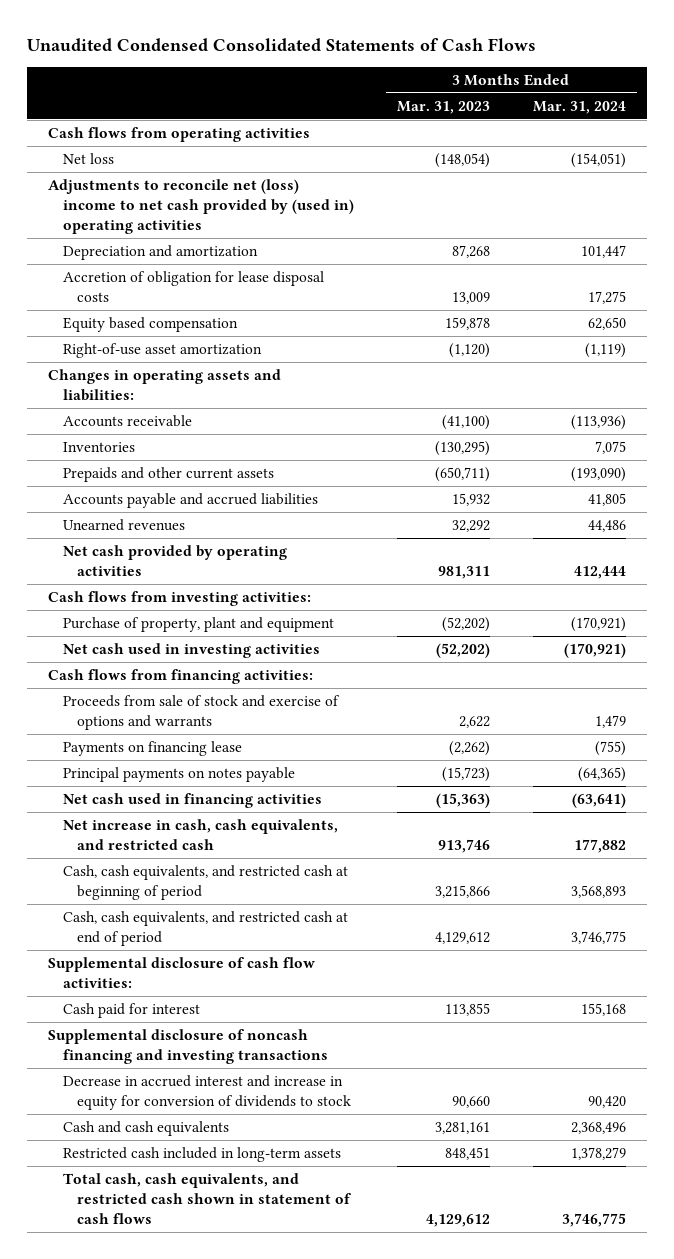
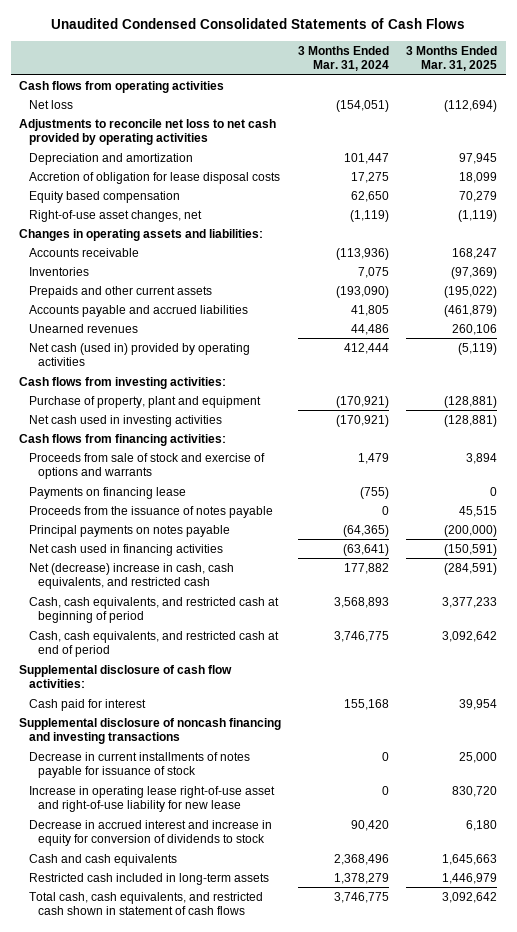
[396,100,490,114] Mar. 31, 2023 -> none
none -> [406,45,498,72] 3 Months Ended Mar. 31, 2025
[48,179,354,235] Adjustments to reconcile net (loss) income to net cash provided by (used in) operating activities -> [19,118,277,146] Adjustments to reconcile net loss to net cash provided by operating activities
[62,343,262,359] Right-of-use asset amortization -> [28,209,202,222] Right-of-use asset changes, net
[62,545,287,577] Net cash provided by operating activities -> [28,342,250,367] Net cash (used in) provided by operating activities
none -> [28,505,273,518] Proceeds from the issuance of notes payable
[62,819,338,851] Net increase in cash, cash equivalents, and restricted cash -> [28,562,234,590] Net (decrease) increase in cash, cash equivalents, and restricted cash
none -> [28,751,250,779] Decrease in current installments of notes payable for issuance of stock
none -> [28,785,275,813] Increase in operating lease right-of-use asset and right-of-use liability for new lease

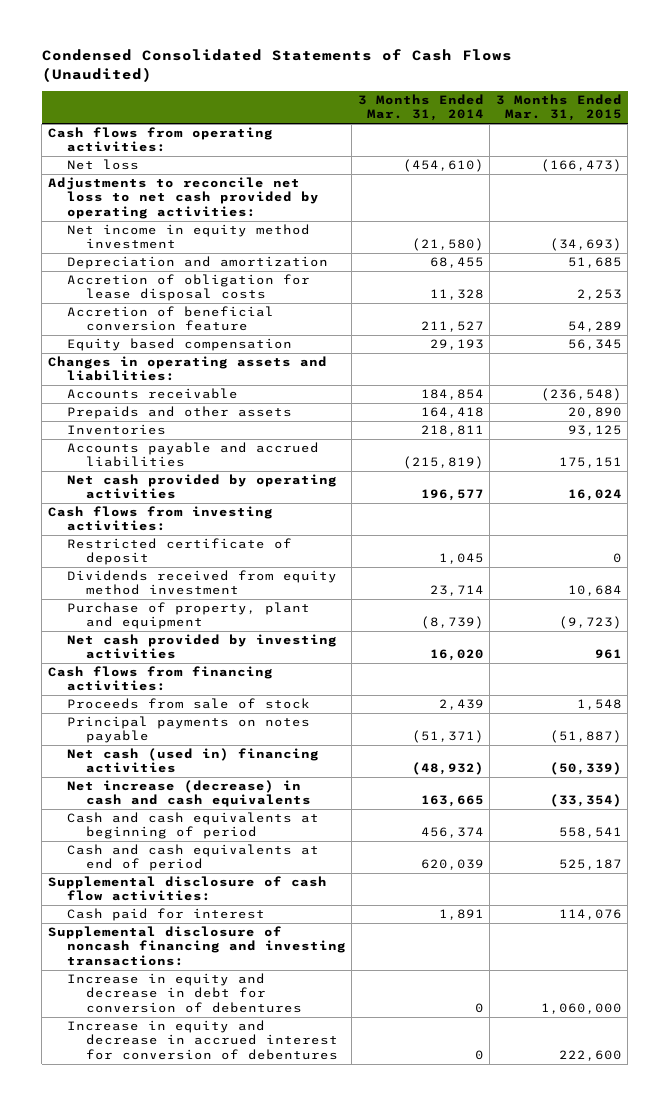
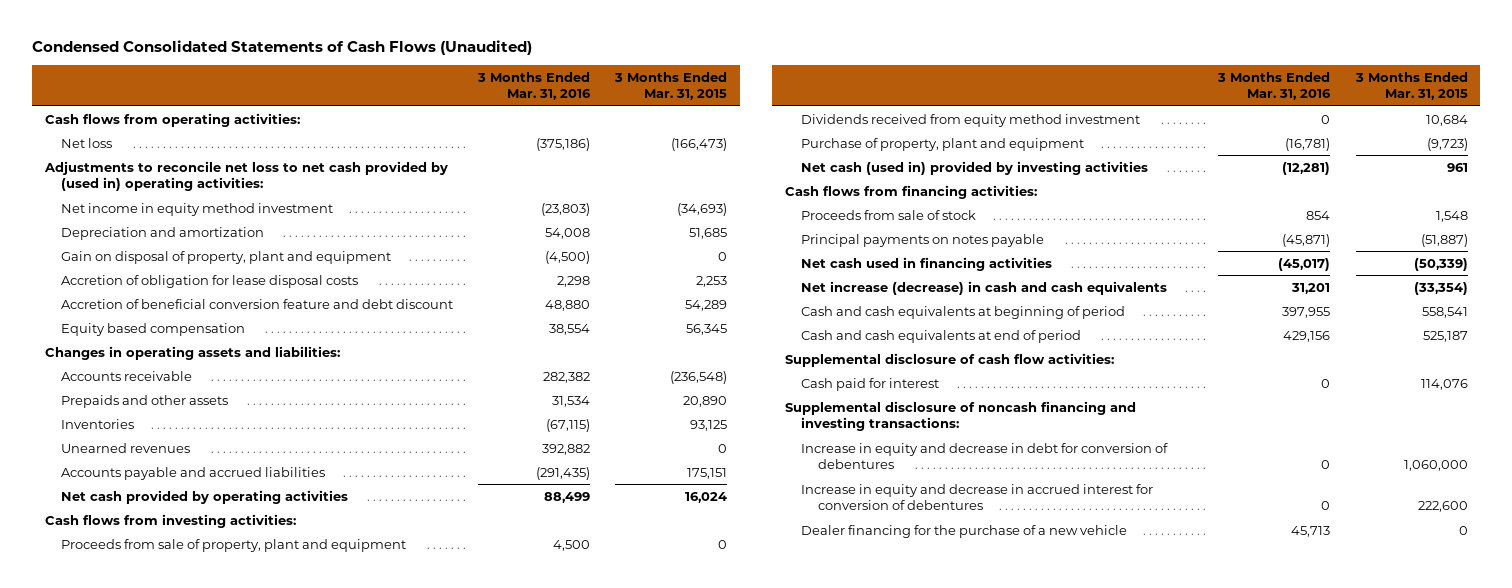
[357,94,484,122] 3 Months Ended Mar. 31, 2014 -> none
none -> [477,72,592,101] 3 Months Ended Mar. 31, 2016
[47,177,319,219] Adjustments to reconcile net loss to net cash provided by operating activities: -> [43,160,448,191] Adjustments to reconcile net loss to net cash provided by (used in) operating activities:
none -> [61,250,392,264] Gain on disposal of property, plant and equipment
[66,306,274,332] Accretion of beneficial conversion feature -> [61,298,454,309] Accretion of beneficial conversion feature and debt discount
none -> [61,442,191,453] Unearned revenues
[66,538,292,566] Restricted certificate of deposit -> none
none -> [61,538,407,552] Proceeds from sale of property, plant and equipment
[66,634,337,660] Net cash provided by investing activities -> [801,160,1149,175] Net cash (used in) provided by investing activities
[66,748,319,774] Net cash (used in) financing activities -> [801,256,1053,271] Net cash used in financing activities
none -> [801,524,1128,538] Dealer financing for the purchase of a new vehicle

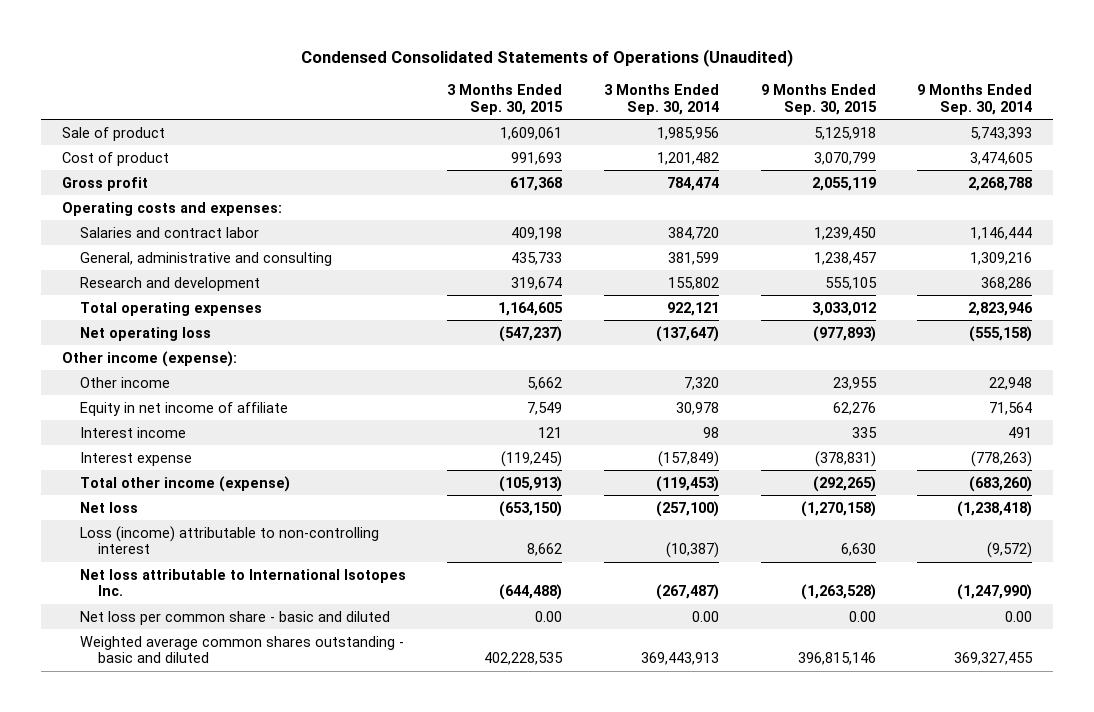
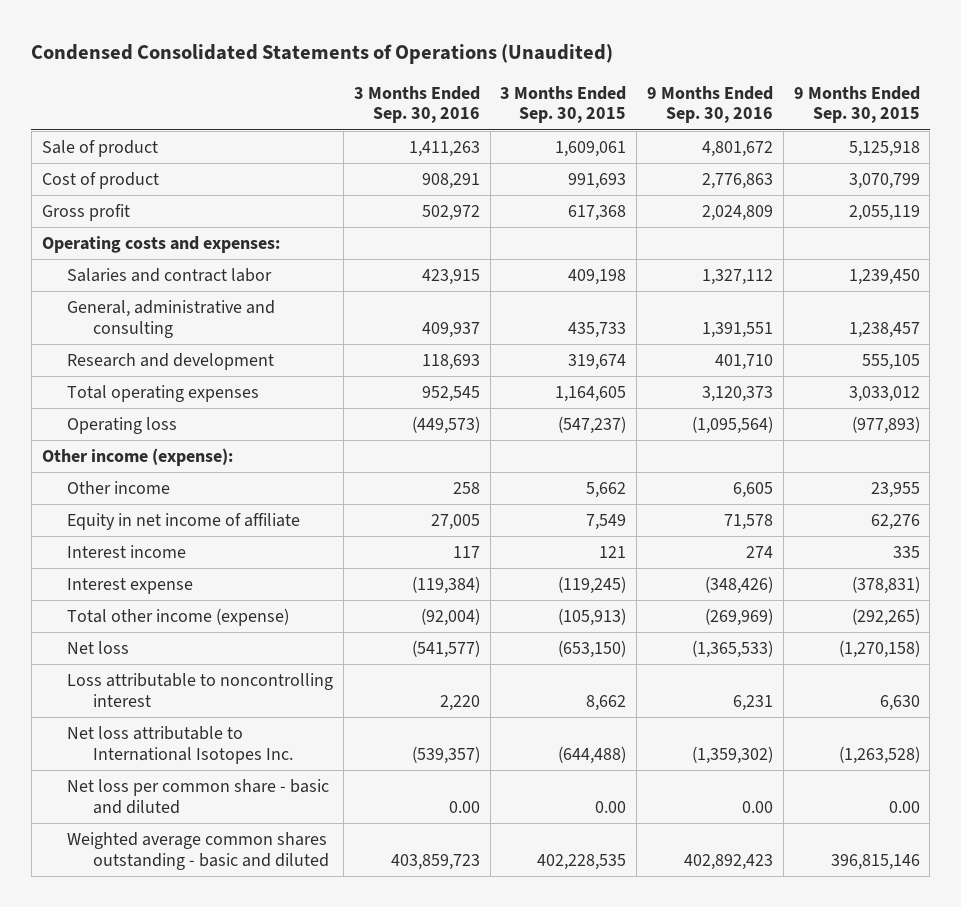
[604,84,720,115] 3 Months Ended Sep. 30, 2014 -> none
[917,84,1033,115] 9 Months Ended Sep. 30, 2014 -> none
none -> [353,85,480,124] 3 Months Ended Sep. 30, 2016
none -> [646,85,773,124] 9 Months Ended Sep. 30, 2016
[79,326,211,341] Net operating loss -> [67,417,178,435] Operating loss
[79,525,379,555] Loss (income) attributable to non-controlling interest -> [67,673,334,707] Loss attributable to noncontrolling interest

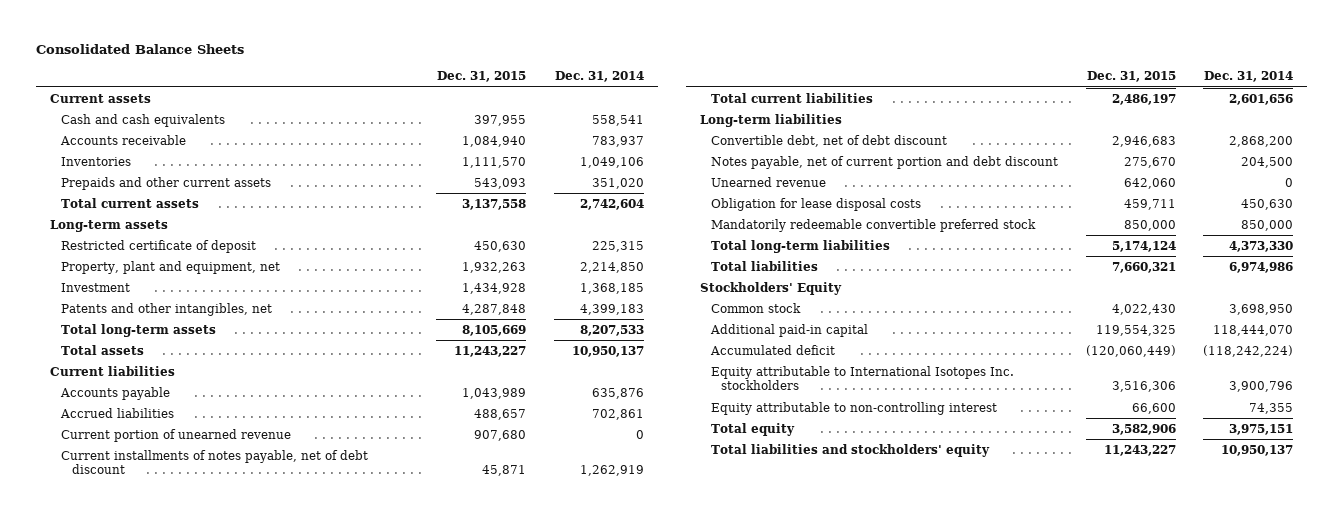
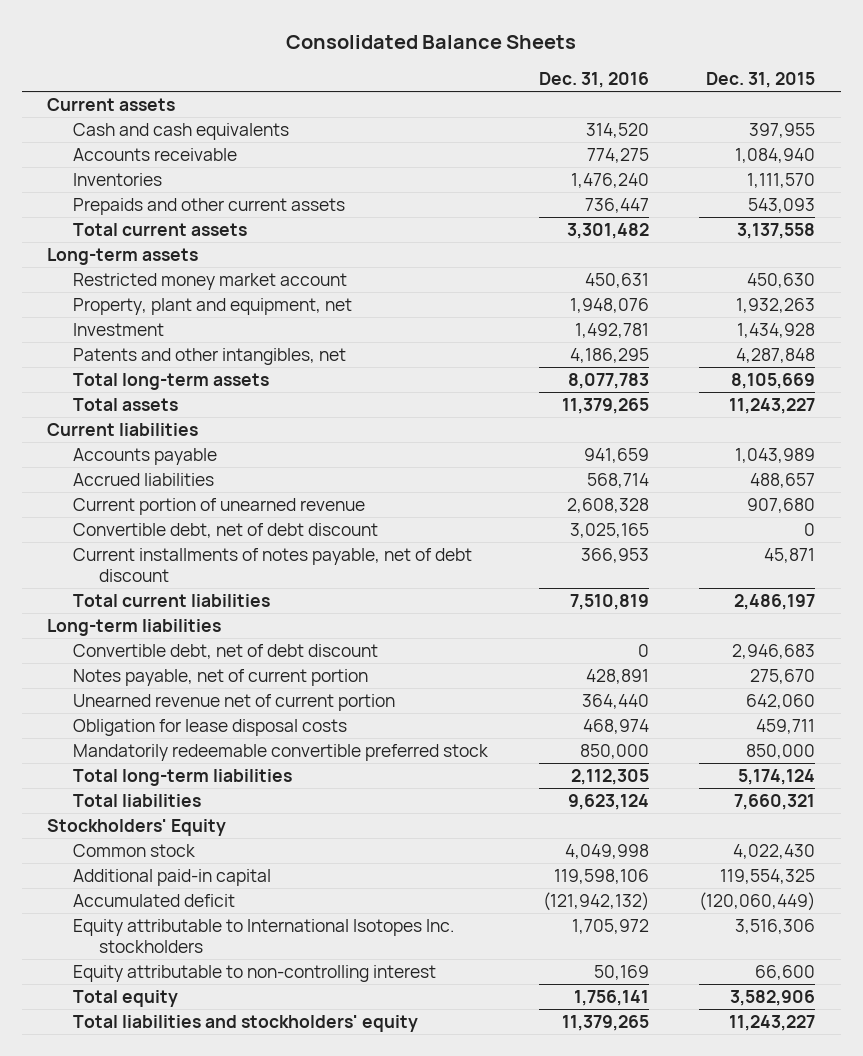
[554,71,644,83] Dec. 31, 2014 -> none
none -> [538,71,649,88] Dec. 31, 2016
[60,239,256,253] Restricted certificate of deposit -> [73,272,348,290] Restricted money market account
none -> [73,522,379,538] Convertible debt, net of debt discount
[710,155,1058,169] Notes payable, net of current portion and debt discount -> [73,668,369,686] Notes payable, net of current portion
[710,176,826,187] Unearned revenue -> [73,693,396,711] Unearned revenue net of current portion

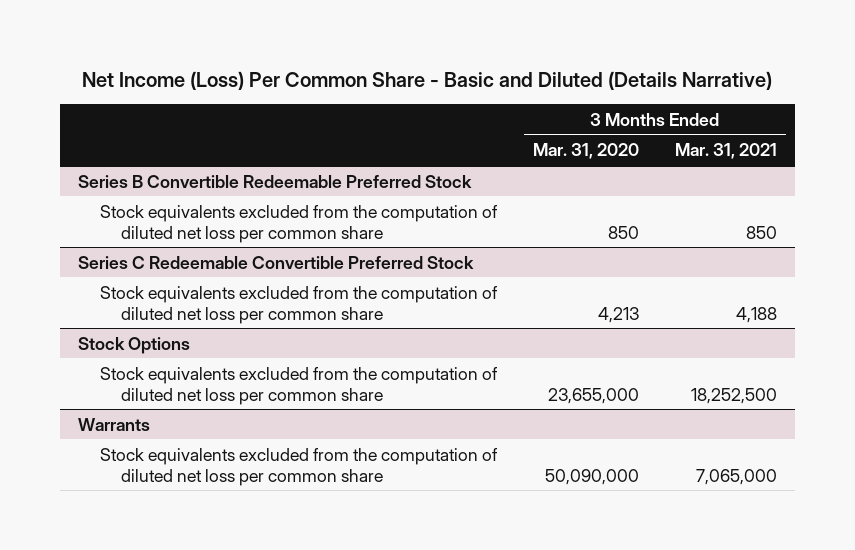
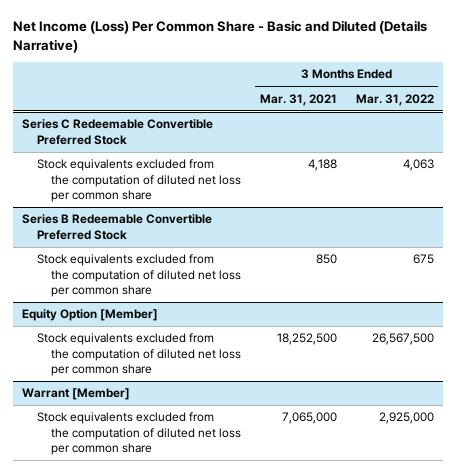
[532,143,639,160] Mar. 31, 2020 -> none
none -> [355,93,434,106] Mar. 31, 2022
[77,174,472,188] Series B Convertible Redeemable Preferred Stock -> none
[99,204,498,243] Stock equivalents excluded from the computation of diluted net loss per common share -> none
none -> [22,214,213,240] Series B Redeemable Convertible Preferred Stock
none -> [36,254,241,297] Stock equivalents excluded from the computation of diluted net loss per common share
[77,336,190,354] Stock Options -> [22,309,159,322] Equity Option [Member]
[77,417,150,431] Warrants -> [22,388,131,401] Warrant [Member]

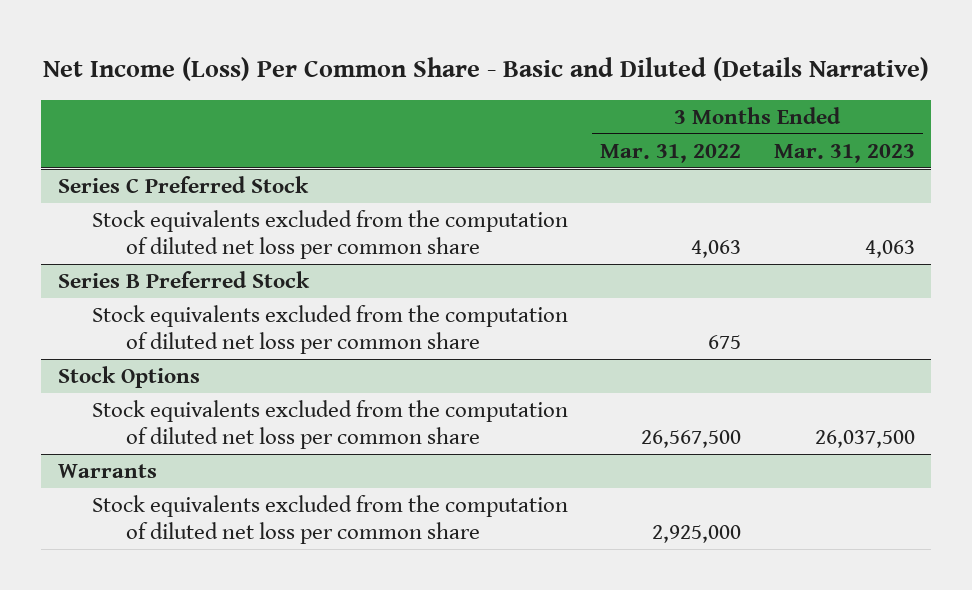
[259,93,337,106] Mar. 31, 2021 -> none
none -> [773,143,915,163] Mar. 31, 2023
[22,119,214,145] Series C Redeemable Convertible Preferred Stock -> [57,176,309,194] Series C Preferred Stock
[22,214,213,240] Series B Redeemable Convertible Preferred Stock -> [57,271,310,289] Series B Preferred Stock
[22,309,159,322] Equity Option [Member] -> [57,366,200,389] Stock Options
[22,388,131,401] Warrant [Member] -> [57,464,157,479] Warrants

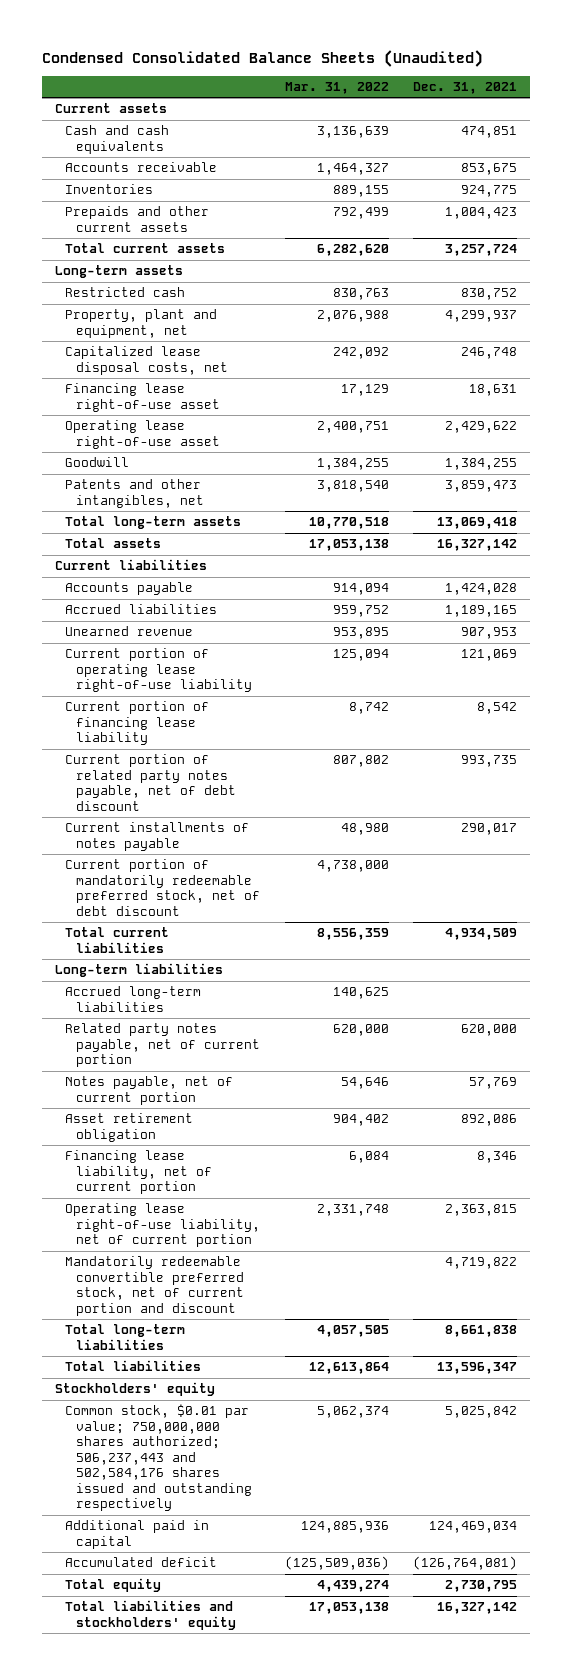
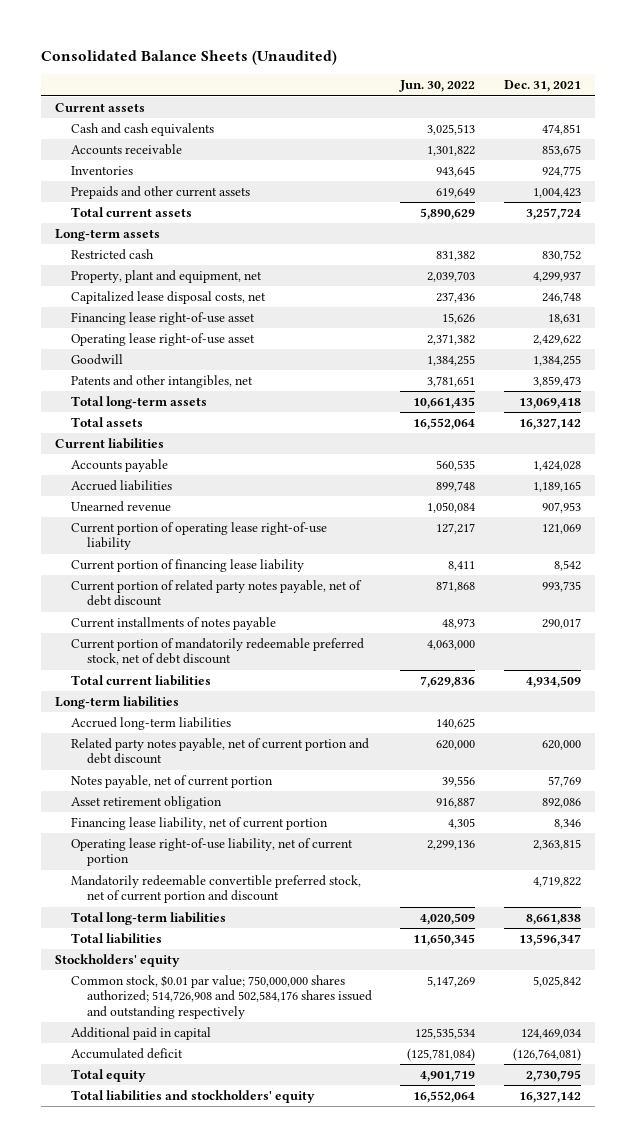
[42,49,484,67] Condensed Consolidated Balance Sheets (Unaudited) -> [40,50,337,66] Consolidated Balance Sheets (Unaudited)
[284,82,389,95] Mar. 31, 2022 -> none
none -> [399,80,476,93] Jun. 30, 2022
[65,1023,261,1068] Related party notes payable, net of current portion -> [70,737,369,765] Related party notes payable, net of current portion and debt discount
[65,1404,253,1512] Common stock, $0.01 par value; 750,000,000 shares authorized; 506,237,443 and 502,584,176 shares issued and outstanding respectively -> [70,974,372,1019] Common stock, $0.01 par value; 750,000,000 shares authorized; 514,726,908 and 502,584,176 shares issued and outstanding respectively

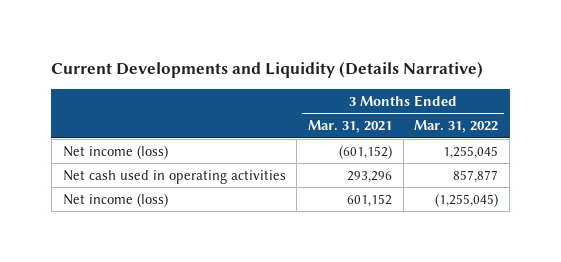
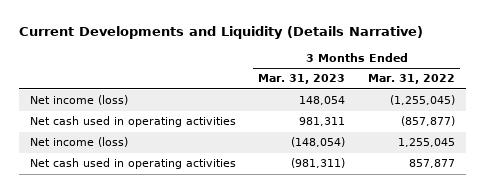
[308,120,393,134] Mar. 31, 2021 -> none
none -> [258,74,346,85] Mar. 31, 2023
[62,192,168,207] Net income (loss) -> [30,95,129,106] Net income (loss)
none -> [30,116,237,128] Net cash used in operating activities

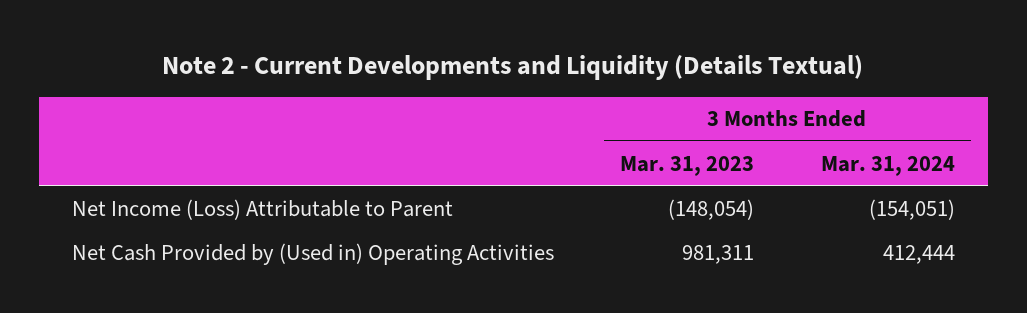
[18,26,423,40] Current Developments and Liquidity (Details Narrative) -> [162,54,864,80] Note 2 - Current Developments and Liquidity (Details Textual)
[367,74,455,85] Mar. 31, 2022 -> none
none -> [820,155,955,176] Mar. 31, 2024
[30,137,129,148] Net income (loss) -> none
[30,158,237,170] Net cash used in operating activities -> none
[30,95,129,106] Net income (loss) -> [71,198,453,220] Net Income (Loss) Attributable to Parent
[299,96,346,106] 148,054 -> [668,198,755,220] (148,054)
[30,116,237,128] Net cash used in operating activities -> [71,242,554,265] Net Cash Provided by (Used in) Operating Activities

